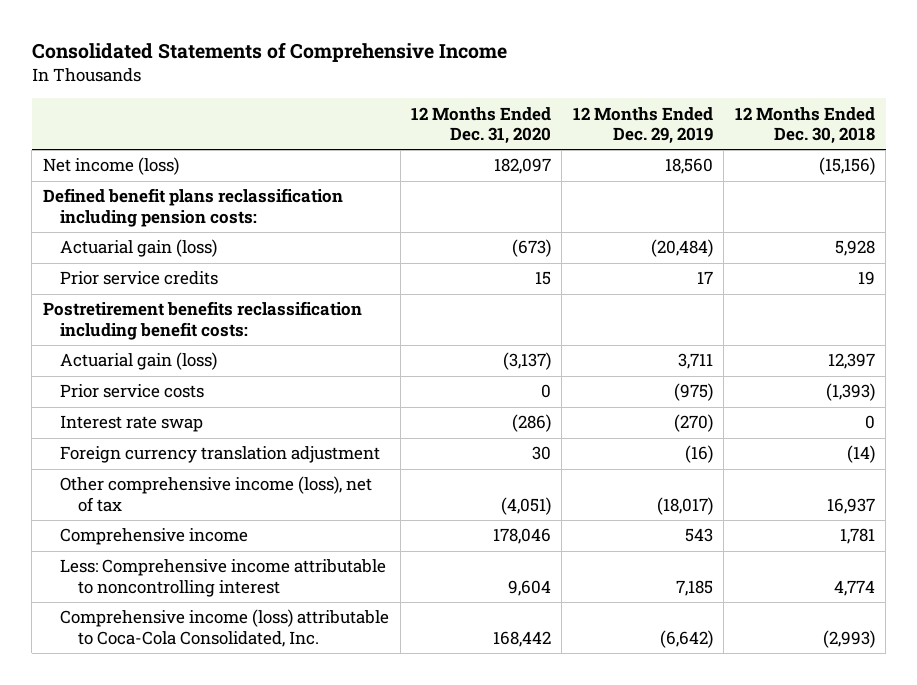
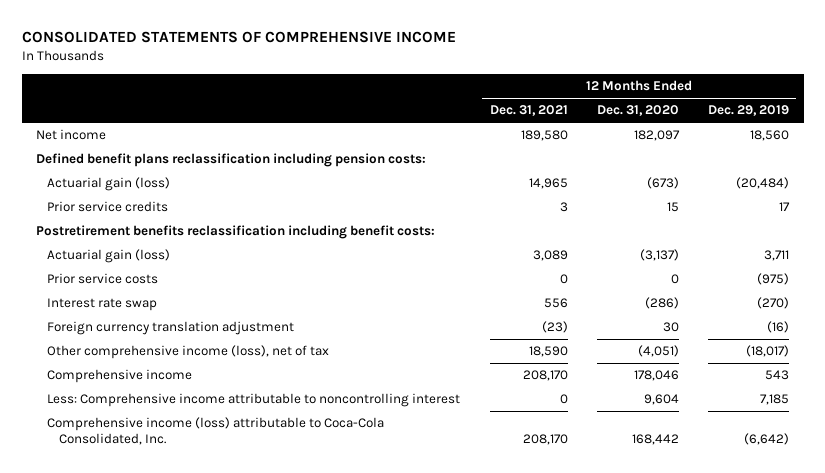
[31,42,507,63] Consolidated Statements of Comprehensive Income -> [21,31,456,44] CONSOLIDATED STATEMENTS OF COMPREHENSIVE INCOME
[734,106,875,144] 12 Months Ended Dec. 30, 2018 -> none
none -> [489,105,568,117] Dec. 31, 2021
[42,157,179,176] Net income (loss) -> [36,129,107,141] Net income

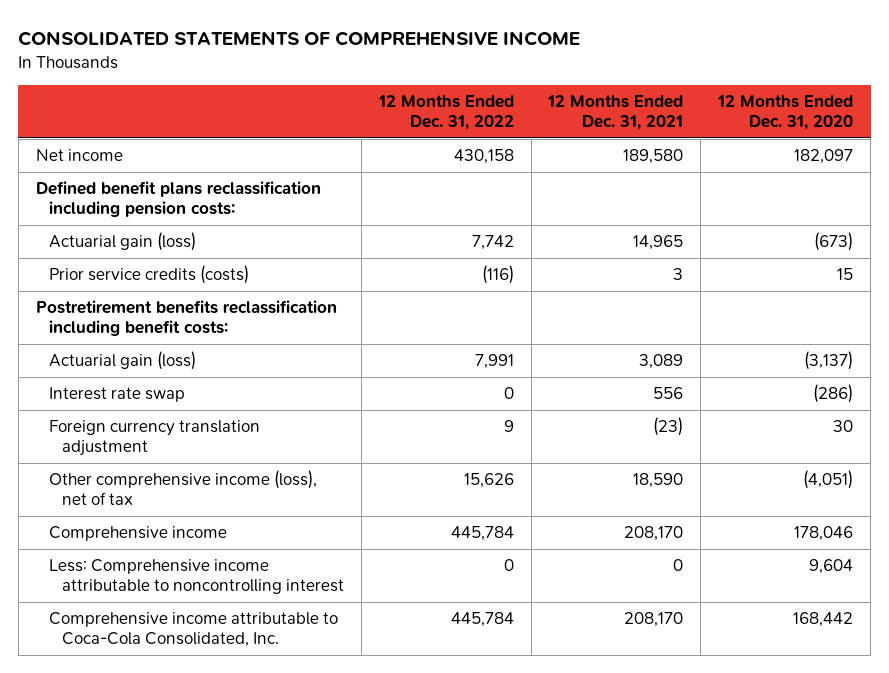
[708,105,790,117] Dec. 29, 2019 -> none
none -> [377,95,514,130] 12 Months Ended Dec. 31, 2022
[47,201,169,213] Prior service credits -> [48,265,249,285] Prior service credits (costs)
[47,273,159,285] Prior service costs -> none
[47,417,385,446] Comprehensive income (loss) attributable to Coca-Cola Consolidated, Inc. -> [48,612,338,648] Comprehensive income attributable to Coca-Cola Consolidated, Inc.

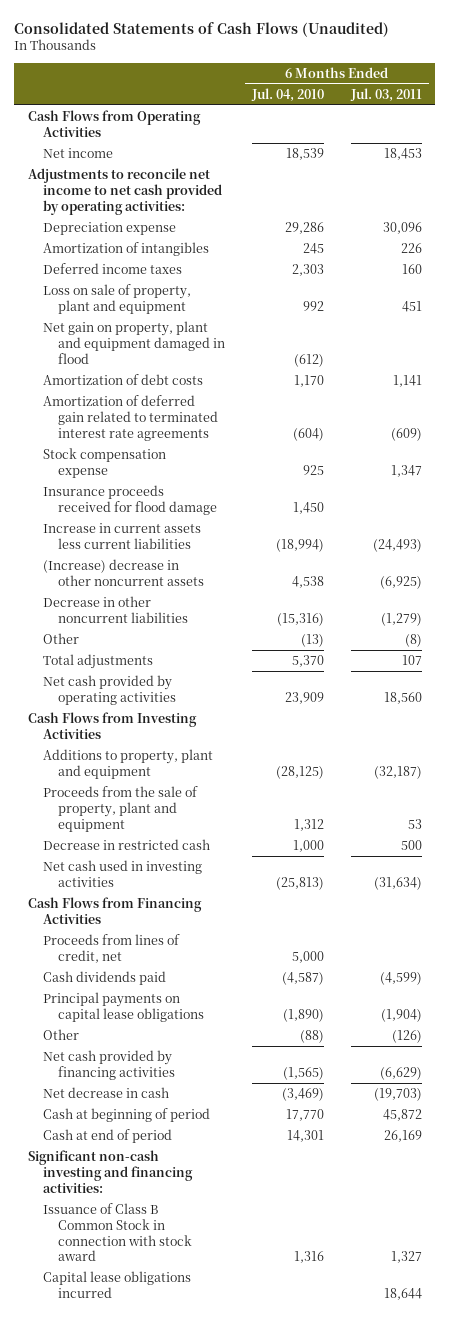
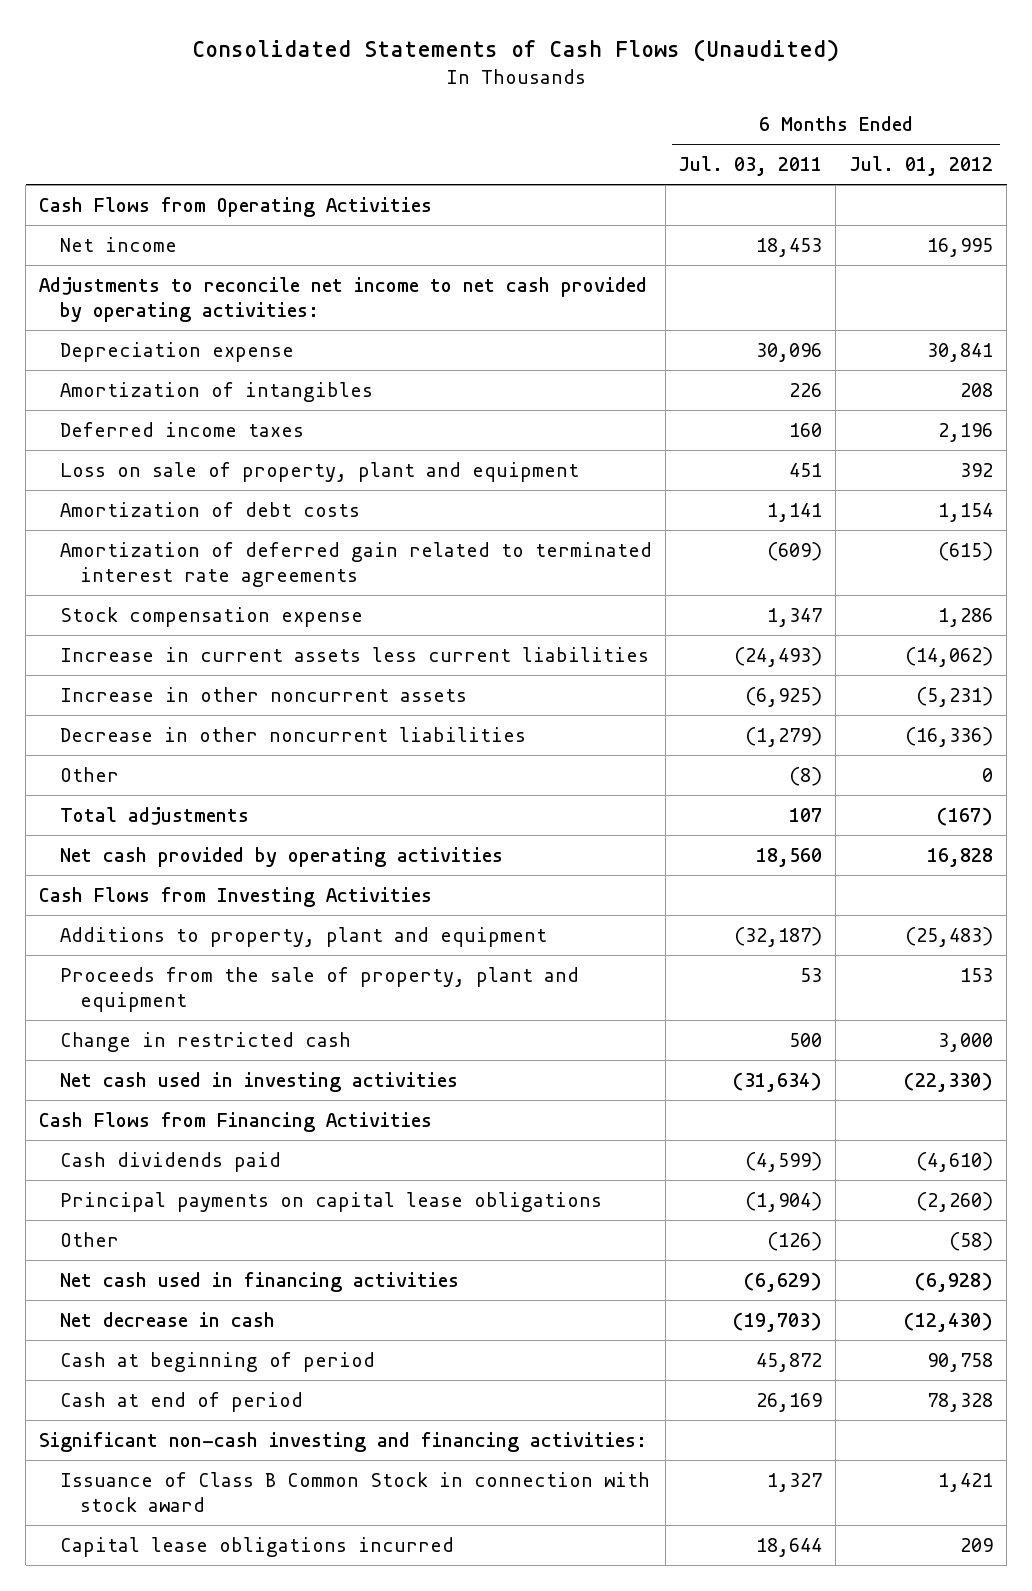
[250,87,324,102] Jul. 04, 2010 -> none
none -> [849,156,994,177] Jul. 01, 2012
[42,321,225,364] Net gain on property, plant and equipment damaged in flood -> none
[42,485,217,515] Insurance proceeds received for flood damage -> none
[42,559,204,586] (Increase) decrease in other noncurrent assets -> [59,687,467,703] Increase in other noncurrent assets
[42,839,210,851] Decrease in restricted cash -> [59,1032,351,1053] Change in restricted cash
[42,934,180,963] Proceeds from lines of credit, net -> none
[42,1050,175,1080] Net cash provided by financing activities -> [59,1272,459,1293] Net cash used in financing activities

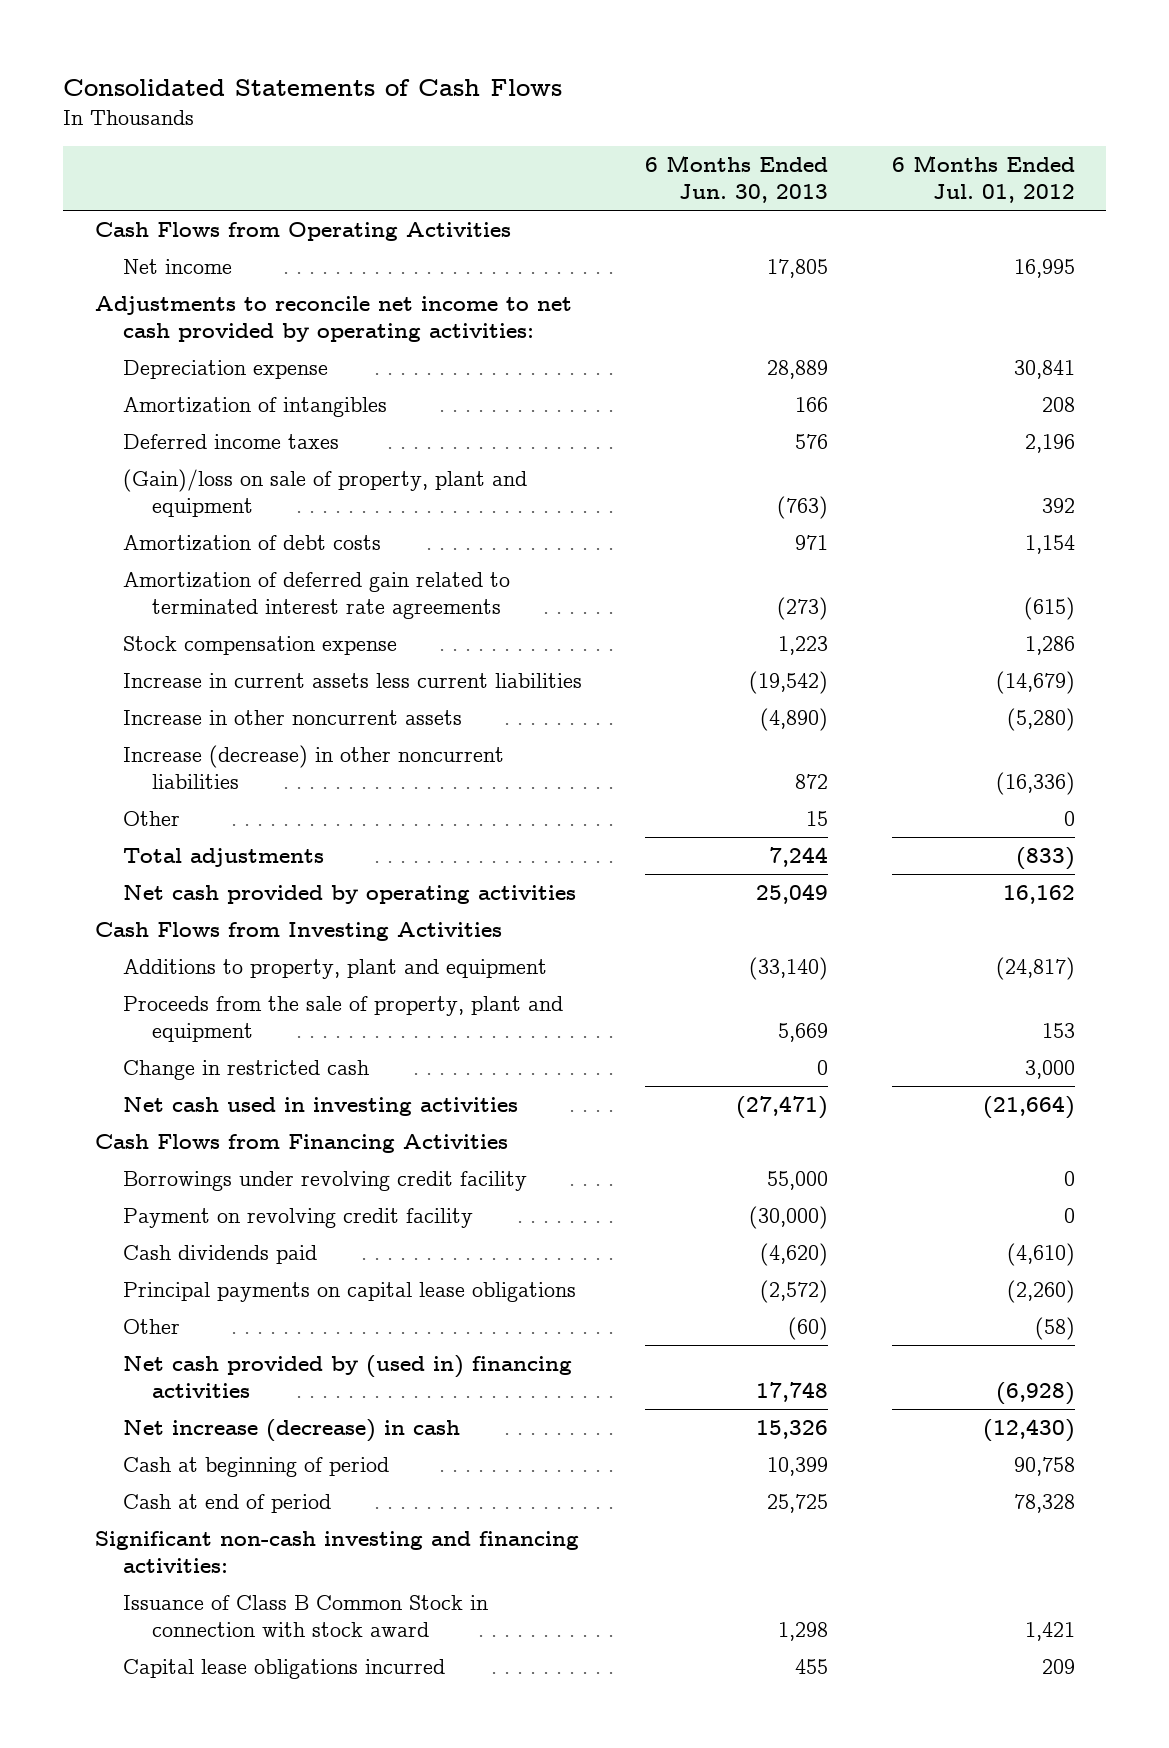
[192,38,840,62] Consolidated Statements of Cash Flows (Unaudited) -> [62,79,562,97] Consolidated Statements of Cash Flows
[678,156,823,177] Jul. 03, 2011 -> none
none -> [645,155,829,204] 6 Months Ended Jun. 30, 2013
[59,462,579,483] Loss on sale of property, plant and equipment -> [123,468,528,517] (Gain)/loss on sale of property, plant and equipment
[905,647,994,668] (14,062) -> [995,670,1075,694] (14,679)
[916,687,994,708] (5,231) -> [1006,707,1075,731] (5,280)
[59,727,526,743] Decrease in other noncurrent liabilities -> [123,744,505,789] Increase (decrease) in other noncurrent liabilities
[937,807,994,827] (167) -> [1015,846,1075,870] (833)
[927,848,994,868] 16,828 -> [1002,884,1075,904] 16,162
[905,927,994,948] (25,483) -> [995,956,1075,980] (24,817)
[904,1072,994,1093] (22,330) -> [982,1095,1075,1119] (21,664)
none -> [123,1170,528,1191] Borrowings under revolving credit facility
none -> [123,1207,474,1228] Payment on revolving credit facility
[59,1272,459,1293] Net cash used in financing activities -> [123,1354,573,1398] Net cash provided by (used in) financing activities
[59,1312,275,1328] Net decrease in cash -> [123,1418,461,1442] Net increase (decrease) in cash

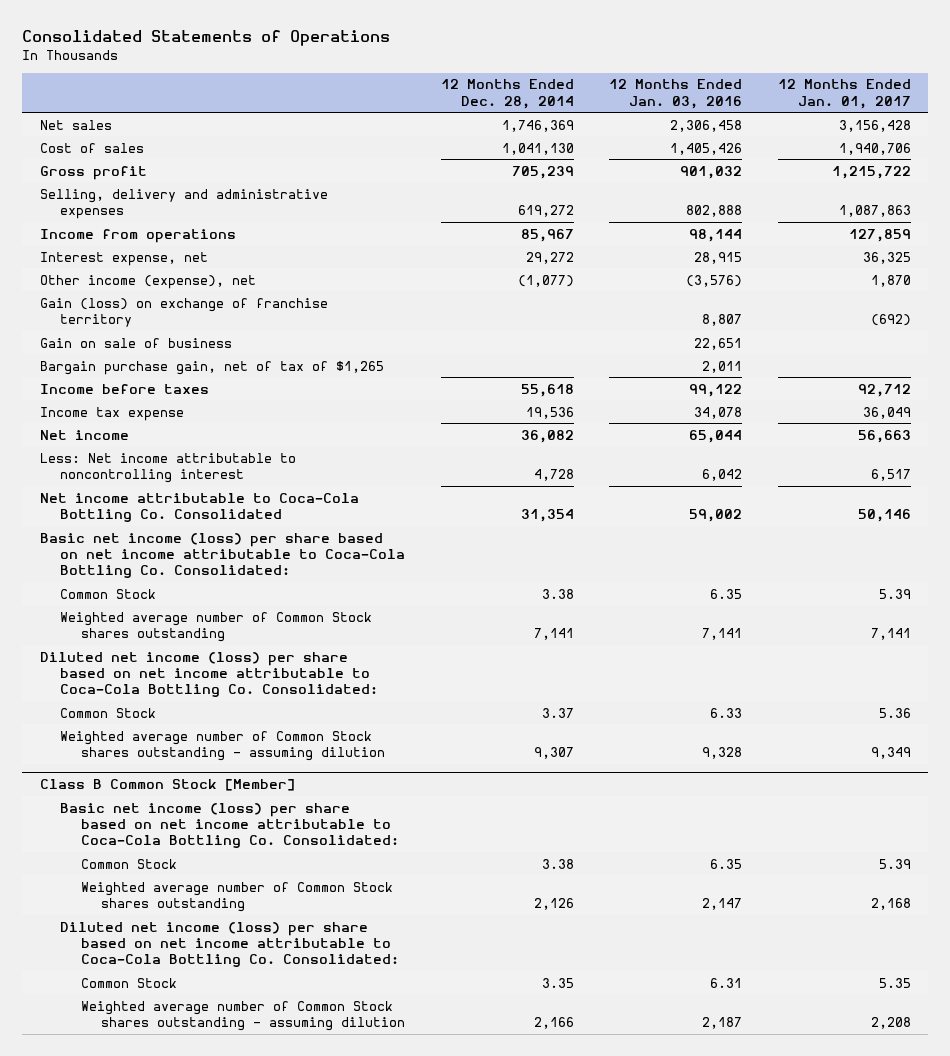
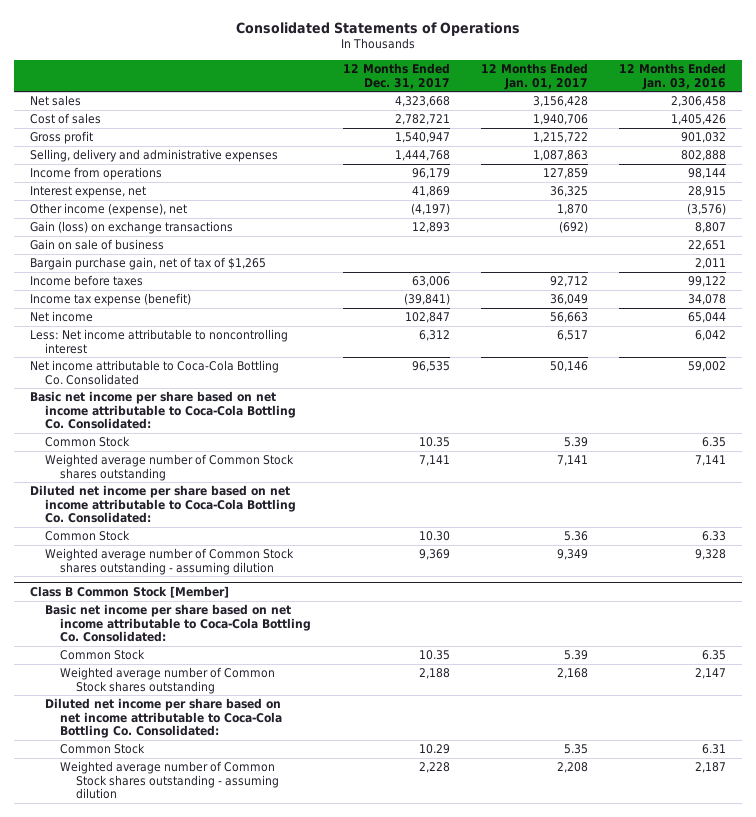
[440,79,574,109] 12 Months Ended Dec. 28, 2014 -> none
none -> [342,63,450,89] 12 Months Ended Dec. 31, 2017
[39,297,328,327] Gain (loss) on exchange of franchise territory -> [29,221,233,235] Gain (loss) on exchange transactions
[39,406,184,421] Income tax expense -> [29,293,191,307] Income tax expense (benefit)
[39,532,406,578] Basic net income (loss) per share based on net income attributable to Coca-Cola Bottling Co. Consolidated: -> [29,391,297,430] Basic net income per share based on net income attributable to Coca-Cola Bottling Co. Consolidated:
[39,651,379,697] Diluted net income (loss) per share based on net income attributable to Coca-Cola Bottling Co. Consolidated: -> [29,485,297,524] Diluted net income per share based on net income attributable to Coca-Cola Bottling Co. Consolidated:
[60,802,399,848] Basic net income (loss) per share based on net income attributable to Coca-Cola Bottling Co. Consolidated: -> [45,604,312,643] Basic net income per share based on net income attributable to Coca-Cola Bottling Co. Consolidated:
[60,921,399,967] Diluted net income (loss) per share based on net income attributable to Coca-Cola Bottling Co. Consolidated: -> [45,698,283,739] Diluted net income per share based on net income attributable to Coca-Cola Bottling Co. Consolidated:

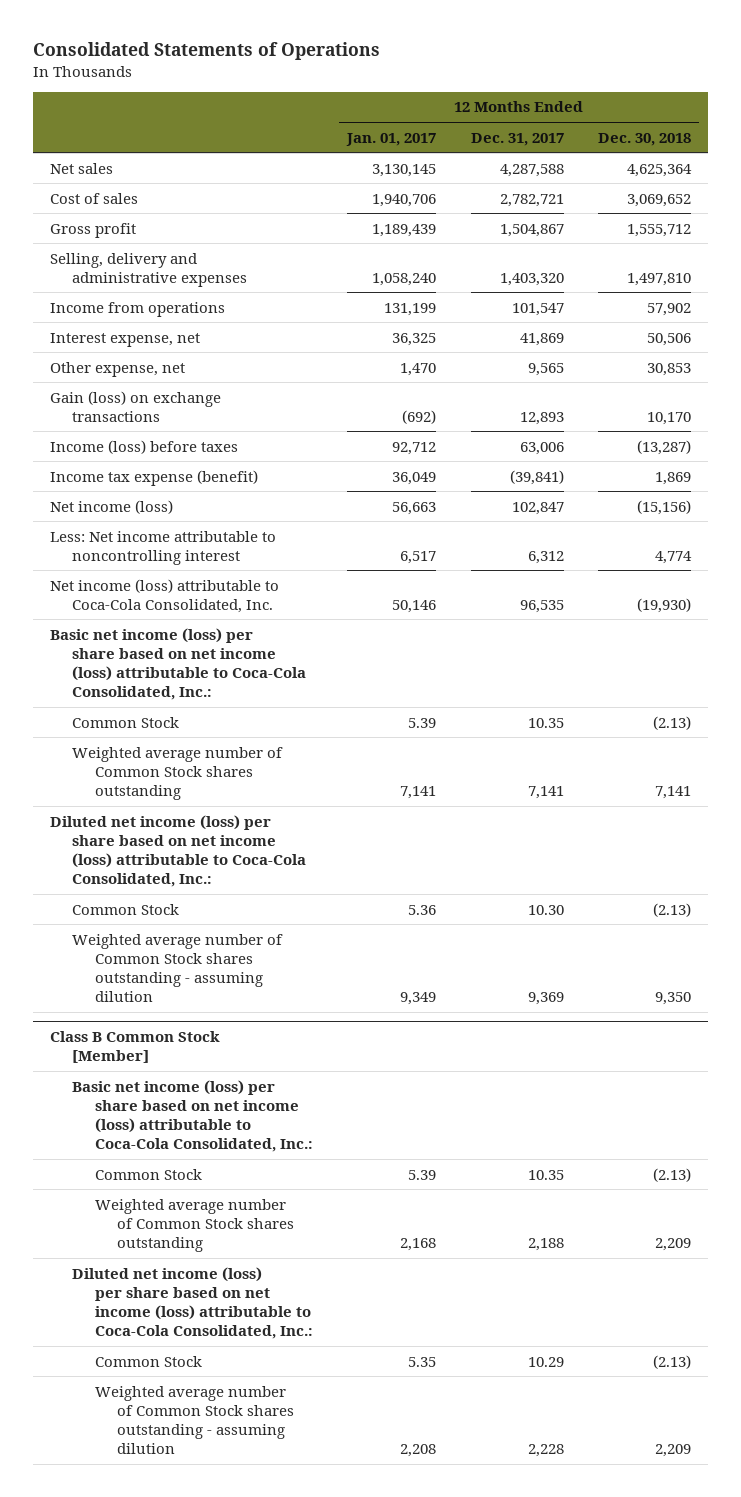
[619,63,727,90] 12 Months Ended Jan. 03, 2016 -> none
none -> [597,132,691,146] Dec. 30, 2018
[394,96,450,108] 4,323,668 -> [499,163,564,177] 4,287,588
[533,96,589,108] 3,156,428 -> [372,163,437,177] 3,130,145
[394,132,450,144] 1,540,947 -> [499,223,564,237] 1,504,867
[533,132,589,144] 1,215,722 -> [372,223,437,237] 1,189,439
[394,150,450,162] 1,444,768 -> [499,272,564,286] 1,403,320
[533,150,589,162] 1,087,863 -> [372,272,437,286] 1,058,240
[411,168,450,180] 96,179 -> [511,302,564,316] 101,547
[543,168,589,180] 127,859 -> [384,302,437,316] 131,199
[29,203,187,217] Other income (expense), net -> [49,361,185,377] Other expense, net
[410,203,450,216] (4,197) -> [527,362,564,376] 9,565
[557,204,589,216] 1,870 -> [400,362,437,376] 1,470
[29,239,164,251] Gain on sale of business -> none
[29,257,266,271] Bargain purchase gain, net of tax of $1,265 -> none
[29,275,143,287] Income before taxes -> [49,439,238,454] Income (loss) before taxes
[29,311,93,323] Net income -> [49,499,173,514] Net income (loss)
[29,360,279,385] Net income attributable to Coca-Cola Bottling Co. Consolidated -> [49,578,279,613] Net income (loss) attributable to Coca-Cola Consolidated, Inc.
[29,391,297,430] Basic net income per share based on net income attributable to Coca-Cola Bottling Co. Consolidated: -> [49,627,307,701] Basic net income (loss) per share based on net income (loss) attributable to Coca-Cola Consolidated, Inc.:
[29,485,297,524] Diluted net income per share based on net income attributable to Coca-Cola Bottling Co. Consolidated: -> [49,814,307,888] Diluted net income (loss) per share based on net income (loss) attributable to Coca-Cola Consolidated, Inc.:
[45,604,312,643] Basic net income per share based on net income attributable to Coca-Cola Bottling Co. Consolidated: -> [72,1079,313,1153] Basic net income (loss) per share based on net income (loss) attributable to Coca-Cola Consolidated, Inc.:
[45,698,283,739] Diluted net income per share based on net income attributable to Coca-Cola Bottling Co. Consolidated: -> [72,1266,313,1340] Diluted net income (loss) per share based on net income (loss) attributable to Coca-Cola Consolidated, Inc.:

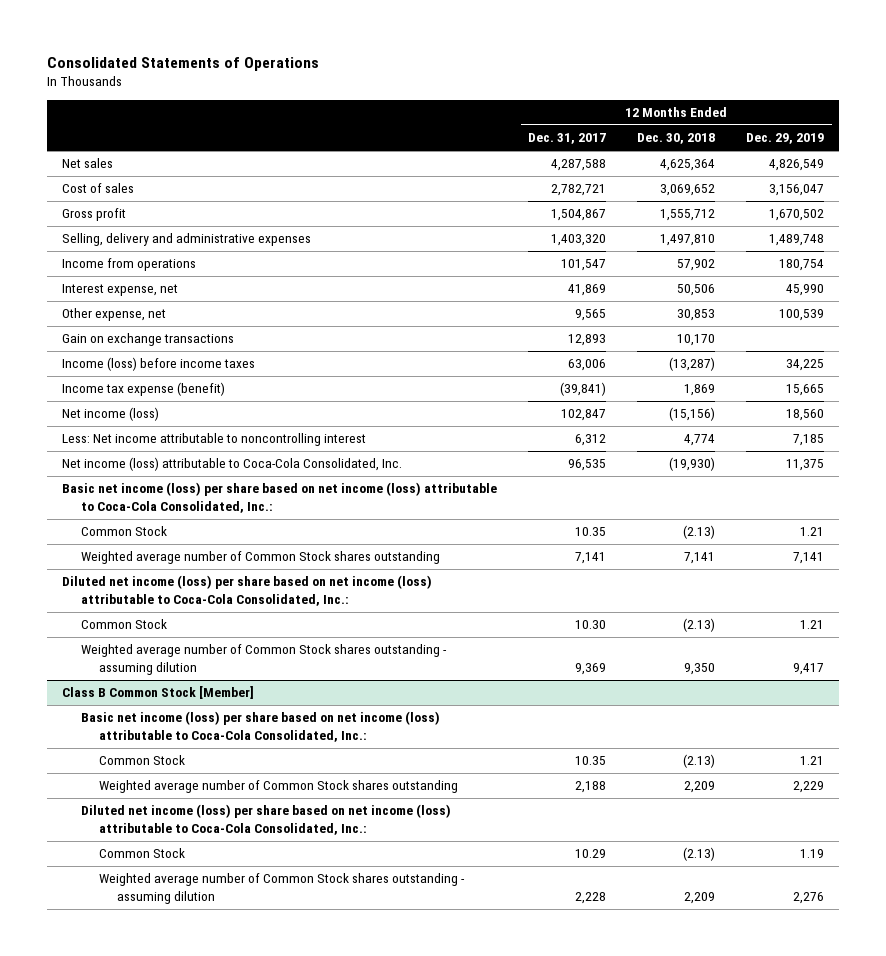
[346,132,437,146] Jan. 01, 2017 -> none
none -> [745,133,824,145] Dec. 29, 2019
[49,390,221,422] Gain (loss) on exchange transactions -> [62,333,235,347] Gain on exchange transactions
[49,439,238,454] Income (loss) before taxes -> [62,357,256,372] Income (loss) before income taxes

